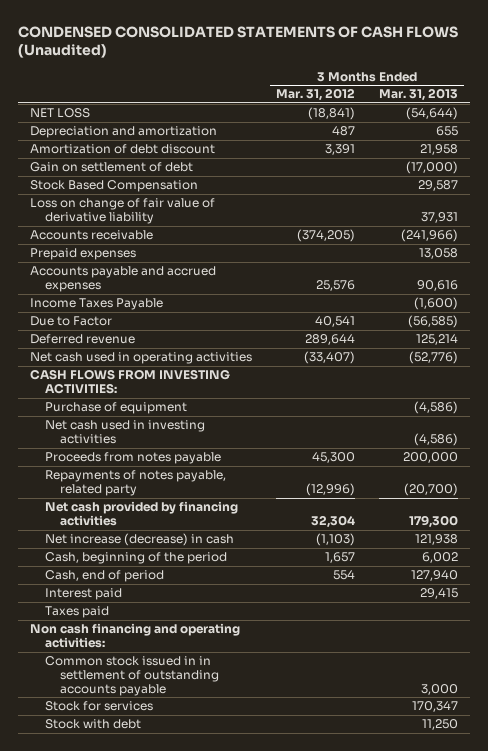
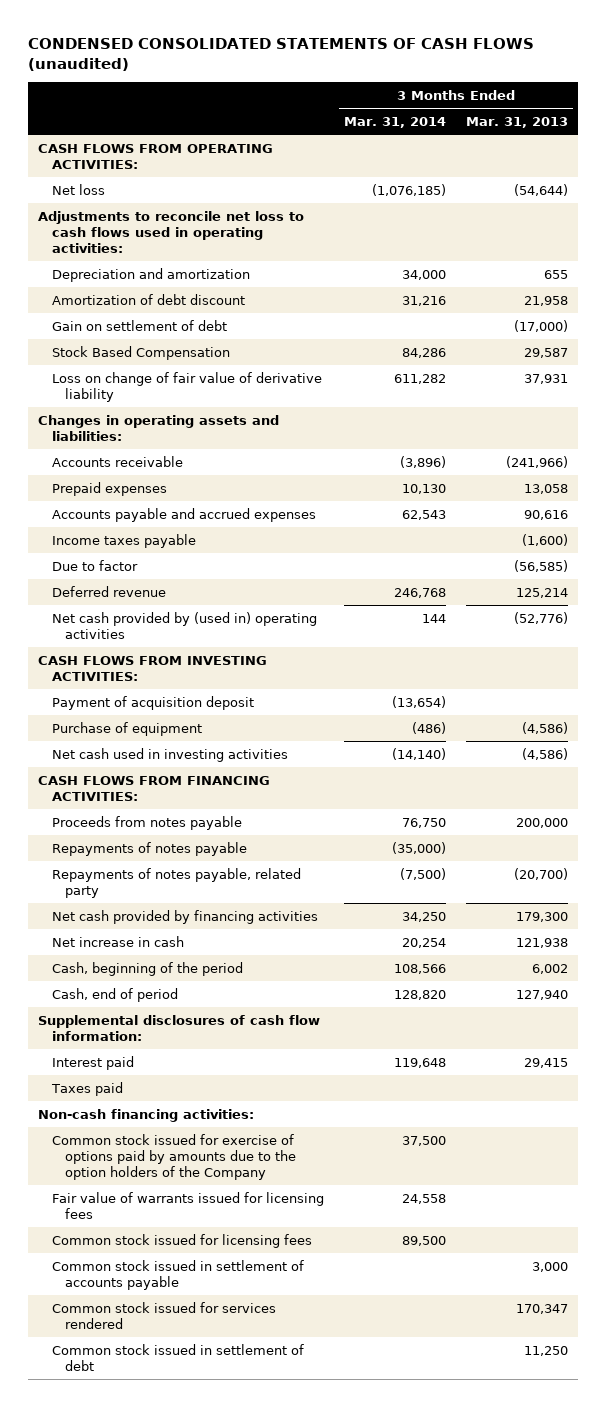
[18,25,459,59] CONDENSED CONSOLIDATED STATEMENTS OF CASH FLOWS (Unaudited) -> [28,37,535,71] CONDENSED CONSOLIDATED STATEMENTS OF CASH FLOWS (unaudited)
[275,88,355,102] Mar. 31, 2012 -> none
none -> [343,117,446,129] Mar. 31, 2014
none -> [38,143,274,169] CASH FLOWS FROM OPERATING ACTIVITIES:
[30,108,91,119] NET LOSS -> [51,183,105,195] Net loss
none -> [38,210,305,253] Adjustments to reconcile net loss to cash flows used in operating activities:
none -> [38,414,280,441] Changes in operating assets and liabilities:
[30,298,164,311] Income Taxes Payable -> [51,533,196,548] Income taxes payable
[30,316,113,327] Due to Factor -> [51,559,138,571] Due to factor
[30,352,253,365] Net cash used in operating activities -> [51,611,317,639] Net cash provided by (used in) operating activities
none -> [51,695,254,710] Payment of acquisition deposit
none -> [38,775,271,801] CASH FLOWS FROM FINANCING ACTIVITIES:
none -> [51,841,247,856] Repayments of notes payable
[44,533,234,547] Net increase (decrease) in cash -> [51,935,184,947] Net increase in cash
none -> [38,1014,321,1041] Supplemental disclosures of cash flow information:
[30,623,241,649] Non cash financing and operating activities: -> [38,1108,255,1122] Non-cash financing activities:
none -> [51,1133,296,1180] Common stock issued for exercise of options paid by amounts due to the option holders of the Company
none -> [51,1191,324,1219] Fair value of warrants issued for licensing fees
none -> [51,1233,312,1248] Common stock issued for licensing fees
[44,656,219,696] Common stock issued in in settlement of outstanding accounts payable -> [51,1259,304,1290] Common stock issued in settlement of accounts payable
[44,701,153,712] Stock for services -> [51,1301,276,1329] Common stock issued for services rendered
[44,719,141,730] Stock with debt -> [51,1343,304,1371] Common stock issued in settlement of debt

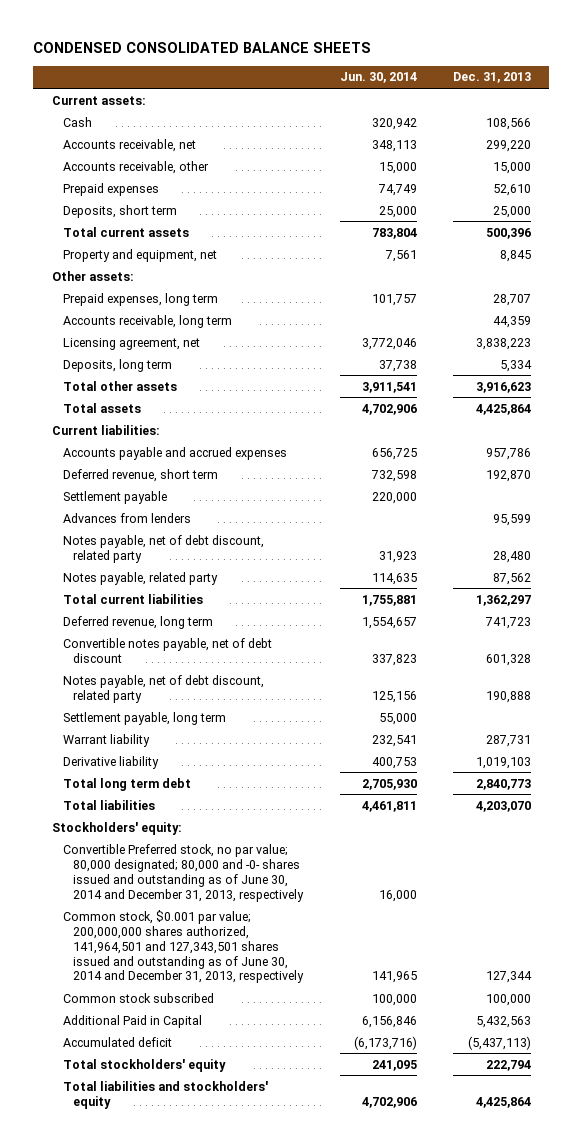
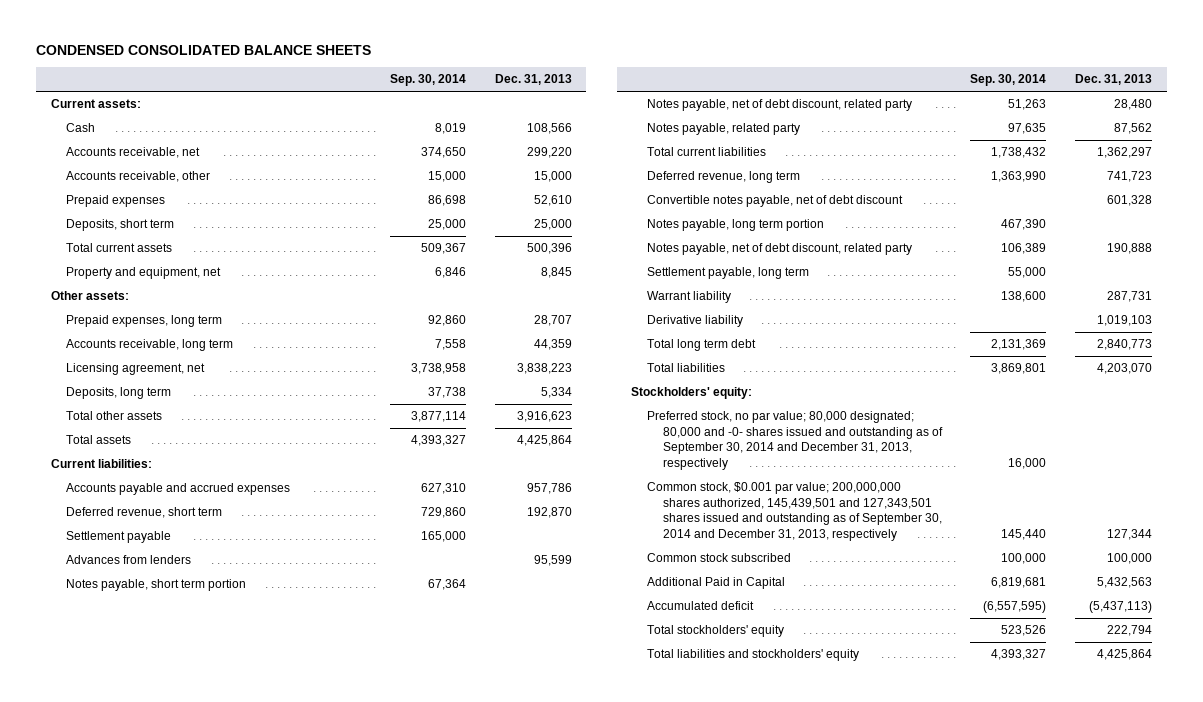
[339,72,417,84] Jun. 30, 2014 -> none
none -> [390,74,467,87] Sep. 30, 2014
none -> [66,579,247,592] Notes payable, short term portion
none -> [646,219,824,232] Notes payable, long term portion
[62,843,305,902] Convertible Preferred stock, no par value; 80,000 designated; 80,000 and -0- shares issued and outstanding as of June 30, 2014 and December 31, 2013, respectively -> [646,411,943,470] Preferred stock, no par value; 80,000 designated; 80,000 and -0- shares issued and outstanding as of September 30, 2014 and December 31, 2013, respectively
[62,909,305,984] Common stock, $0.001 par value; 200,000,000 shares authorized, 141,964,501 and 127,343,501 shares issued and outstanding as of June 30, 2014 and December 31, 2013, respectively -> [646,482,942,541] Common stock, $0.001 par value; 200,000,000 shares authorized, 145,439,501 and 127,343,501 shares issued and outstanding as of September 30, 2014 and December 31, 2013, respectively

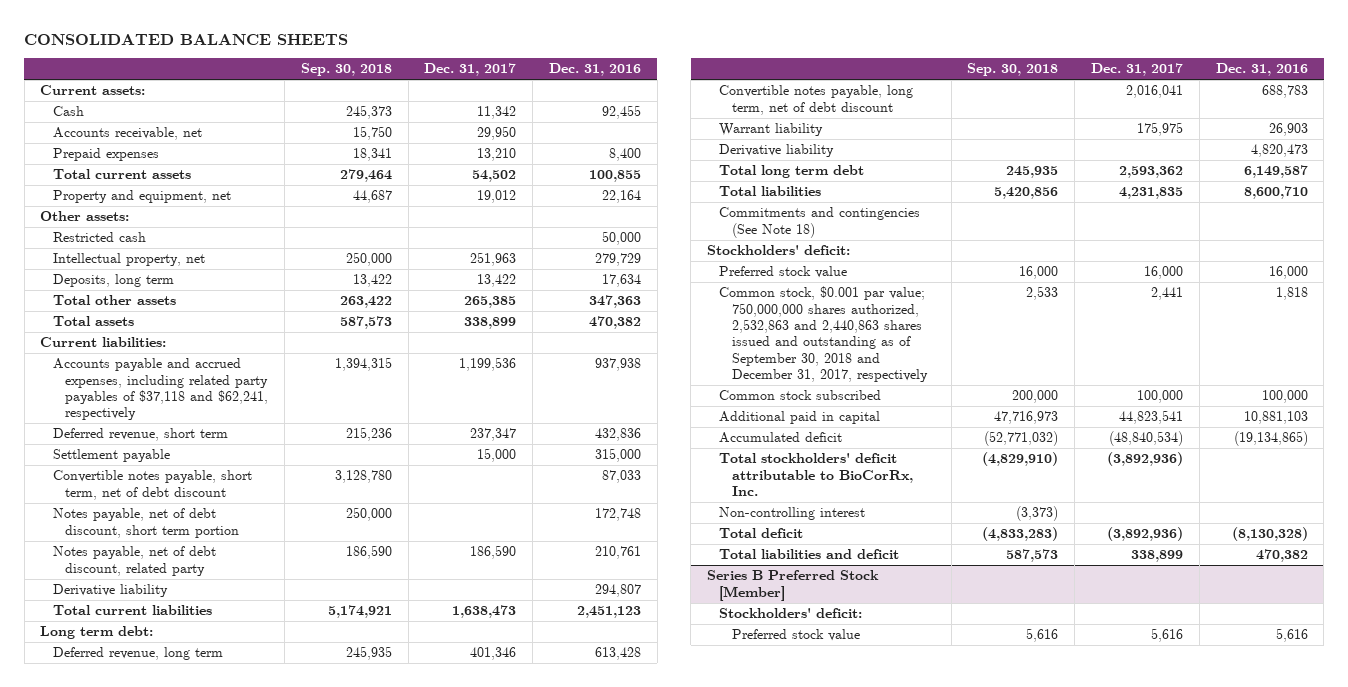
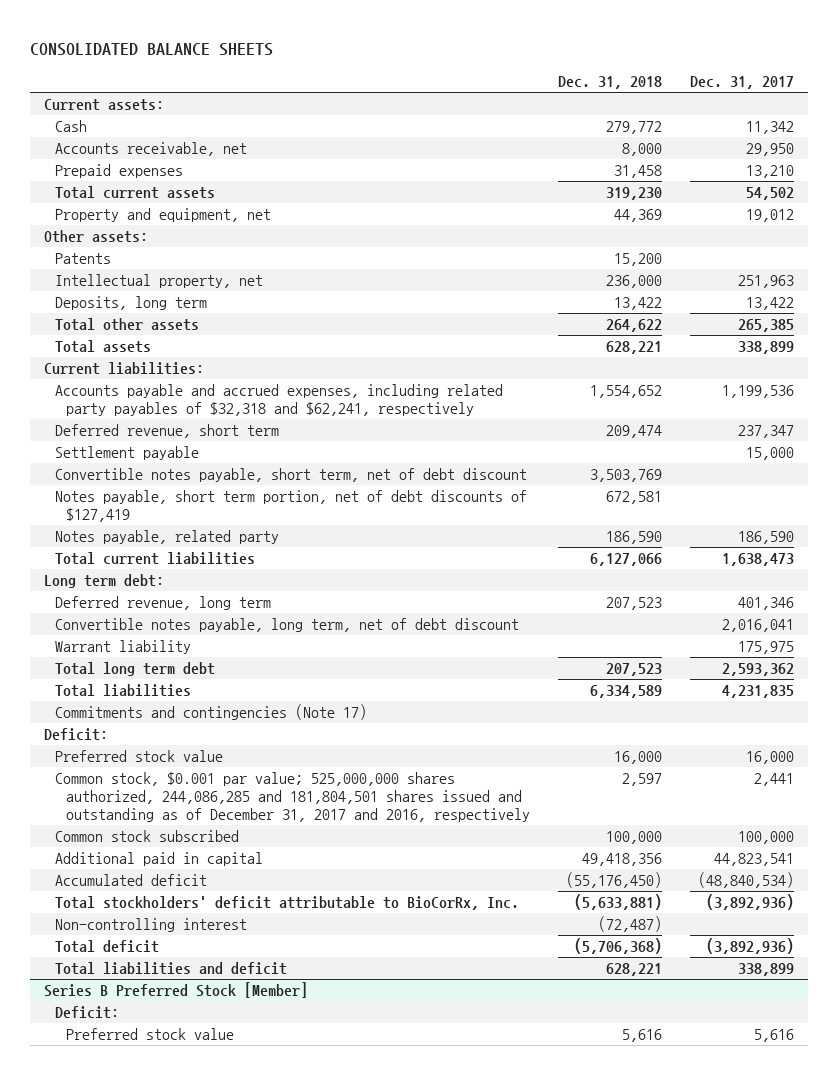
[300,63,392,77] Sep. 30, 2018 -> none
[549,63,642,77] Dec. 31, 2016 -> none
none -> [558,75,663,89] Dec. 31, 2018
[52,232,146,243] Restricted cash -> none
none -> [55,253,112,265] Patents
[52,358,269,421] Accounts payable and accrued expenses, including related party payables of $37,118 and $62,241, respectively -> [55,384,504,417] Accounts payable and accrued expenses, including related party payables of $32,318 and $62,241, respectively
[52,584,168,598] Derivative liability -> none
[52,508,240,538] Notes payable, net of debt discount, short term portion -> [55,490,528,523] Notes payable, short term portion, net of debt discounts of $127,419
[52,546,216,576] Notes payable, net of debt discount, related party -> [55,530,280,545] Notes payable, related party
[719,144,835,158] Derivative liability -> none
[719,207,921,238] Commitments and contingencies (See Note 18) -> [55,704,368,721] Commitments and contingencies (Note 17)
[706,245,850,256] Stockholders' deficit: -> [44,728,109,742] Deficit:
[719,286,928,382] Common stock, $0.001 par value; 750,000,000 shares authorized, 2,532,863 and 2,440,863 shares issued and outstanding as of September 30, 2018 and December 31, 2017, respectively -> [55,772,530,822] Common stock, $0.001 par value; 525,000,000 shares authorized, 244,086,285 and 181,804,501 shares issued and outstanding as of December 31, 2017 and 2016, respectively
[719,608,863,619] Stockholders' deficit: -> [55,1006,120,1020] Deficit:

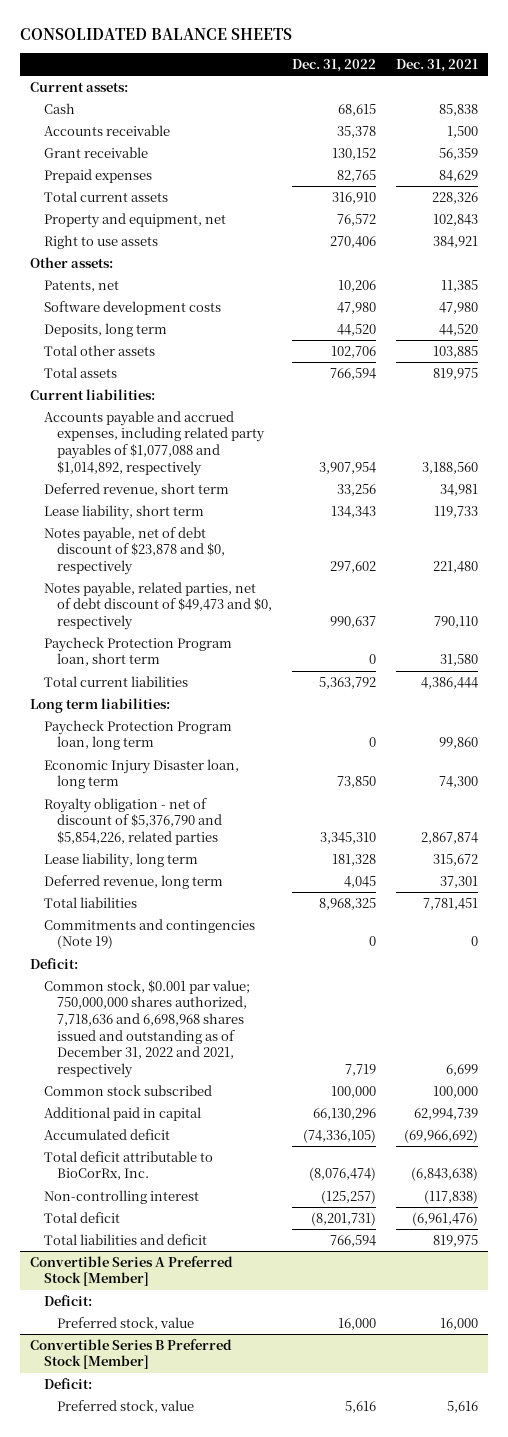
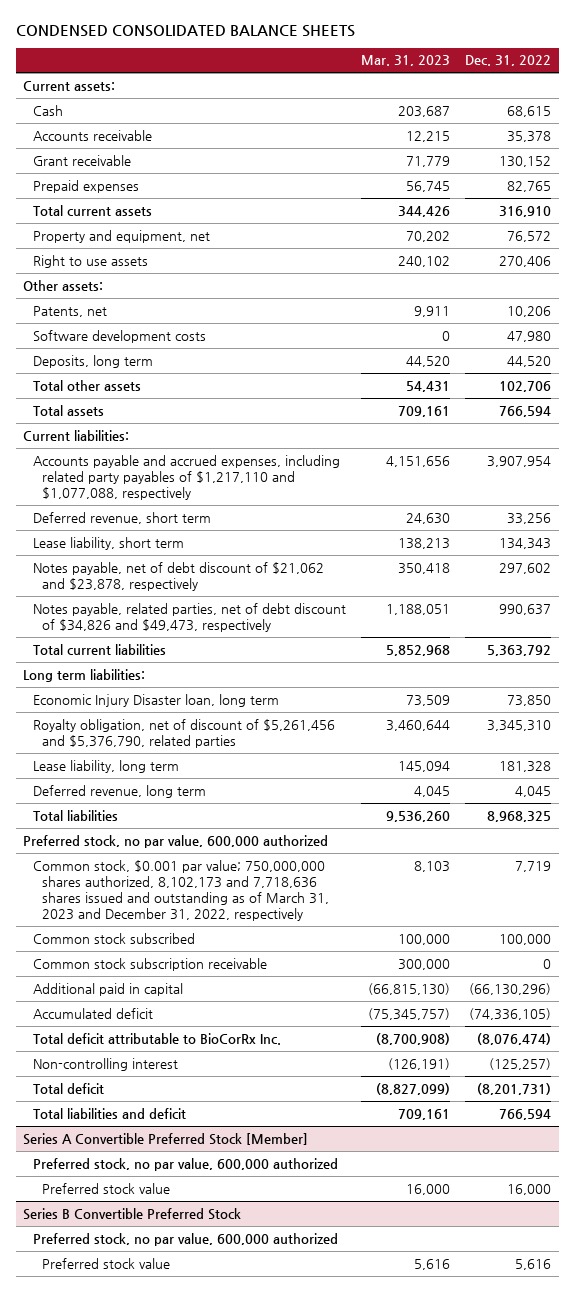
[19,28,292,41] CONSOLIDATED BALANCE SHEETS -> [15,25,355,38] CONDENSED CONSOLIDATED BALANCE SHEETS
[396,58,479,72] Dec. 31, 2021 -> none
none -> [360,55,450,67] Mar. 31, 2023
[43,410,266,476] Accounts payable and accrued expenses, including related party payables of $1,077,088 and $1,014,892, respectively -> [32,454,340,500] Accounts payable and accrued expenses, including related party payables of $1,217,110 and $1,077,088, respectively
[43,636,232,667] Paycheck Protection Program loan, short term -> none
[43,526,226,576] Notes payable, net of debt discount of $23,878 and $0, respectively -> [32,561,324,591] Notes payable, net of debt discount of $21,062 and $23,878, respectively
[43,581,273,631] Notes payable, related parties, net of debt discount of $49,473 and $0, respectively -> [32,602,346,632] Notes payable, related parties, net of debt discount of $34,826 and $49,473, respectively
[43,719,232,751] Paycheck Protection Program loan, long term -> none
[43,797,223,846] Royalty obligation - net of discount of $5,376,790 and $5,854,226, related parties -> [32,718,335,748] Royalty obligation, net of discount of $5,261,456 and $5,376,790, related parties
[43,918,255,950] Commitments and contingencies (Note 19) -> none
[29,957,78,969] Deficit: -> none
none -> [23,834,329,848] Preferred stock, no par value, 600,000 authorized
[43,979,250,1079] Common stock, $0.001 par value; 750,000,000 shares authorized, 7,718,636 and 6,698,968 shares issued and outstanding as of December 31, 2022 and 2021, respectively -> [32,859,330,921] Common stock, $0.001 par value; 750,000,000 shares authorized, 8,102,173 and 7,718,636 shares issued and outstanding as of March 31, 2023 and December 31, 2022, respectively
none -> [32,957,267,971] Common stock subscription receivable
[313,1107,377,1120] 66,130,296 -> [468,982,551,995] (66,130,296)
[43,1150,213,1181] Total deficit attributable to BioCorRx, Inc. -> [32,1032,281,1045] Total deficit attributable to BioCorRx Inc.
[43,1294,92,1306] Deficit: -> none
[43,1377,92,1389] Deficit: -> none
[29,1255,233,1287] Convertible Series A Preferred Stock [Member] -> [23,1132,309,1145] Series A Convertible Preferred Stock [Member]
none -> [32,1157,338,1171] Preferred stock, no par value, 600,000 authorized
[57,1316,195,1330] Preferred stock, value -> [42,1182,171,1194] Preferred stock value
[29,1338,232,1370] Convertible Series B Preferred Stock [Member] -> [23,1207,242,1220] Series B Convertible Preferred Stock
none -> [32,1232,338,1246] Preferred stock, no par value, 600,000 authorized
[57,1399,195,1413] Preferred stock, value -> [42,1257,171,1269] Preferred stock value

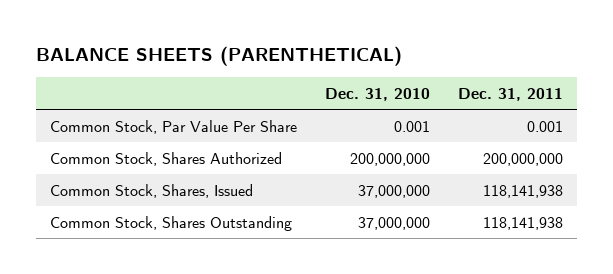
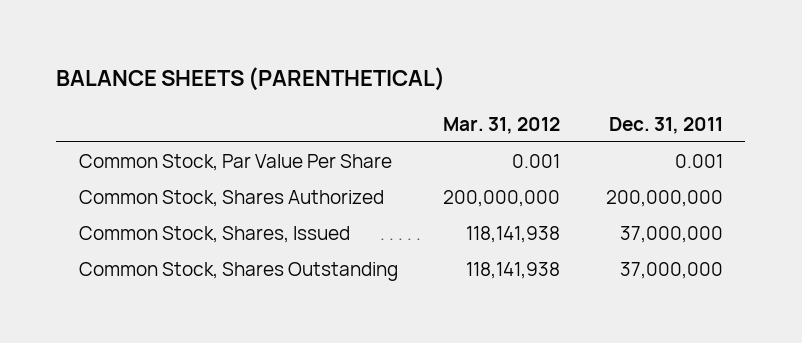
[325,87,431,101] Dec. 31, 2010 -> none
none -> [443,116,561,134] Mar. 31, 2012
[482,184,563,198] 118,141,938 -> [619,226,723,244] 37,000,000
[482,216,563,230] 118,141,938 -> [619,262,723,280] 37,000,000

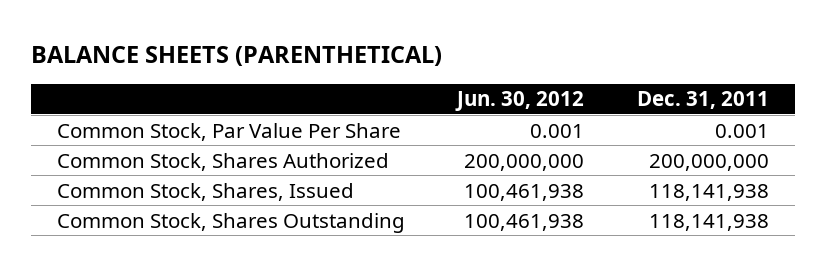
[443,116,561,134] Mar. 31, 2012 -> none
none -> [455,91,585,112] Jun. 30, 2012
[619,226,723,244] 37,000,000 -> [648,183,769,201] 118,141,938
[619,262,723,280] 37,000,000 -> [648,213,769,231] 118,141,938

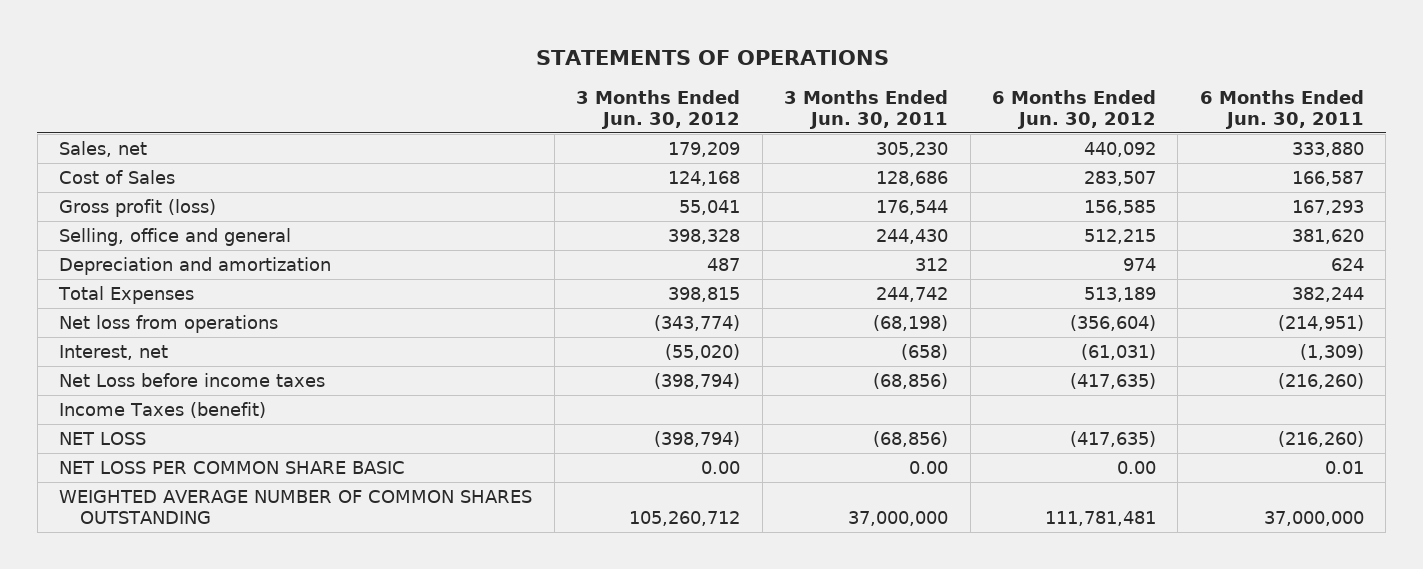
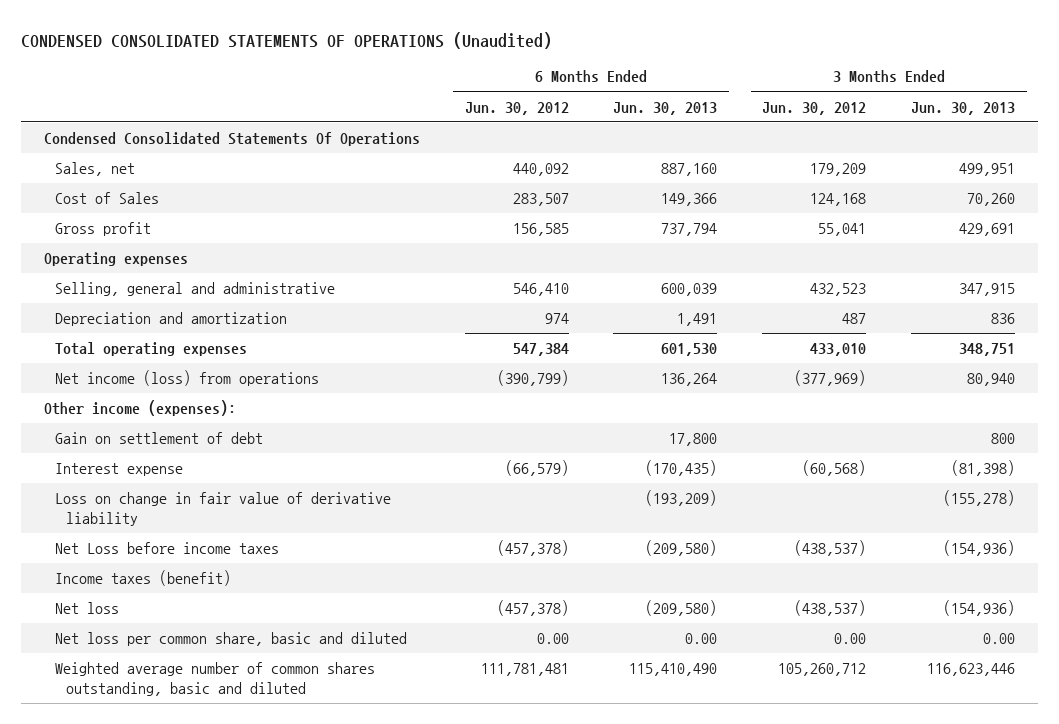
[535,49,889,65] STATEMENTS OF OPERATIONS -> [21,31,553,49] CONDENSED CONSOLIDATED STATEMENTS OF OPERATIONS (Unaudited)
[784,89,949,129] 3 Months Ended Jun. 30, 2011 -> none
[1199,89,1364,129] 6 Months Ended Jun. 30, 2011 -> none
none -> [613,101,718,115] Jun. 30, 2013
none -> [911,101,1016,115] Jun. 30, 2013
none -> [43,132,420,147] Condensed Consolidated Statements Of Operations
[59,198,217,217] Gross profit (loss) -> [54,222,151,237] Gross profit
none -> [43,252,188,267] Operating expenses
[59,227,292,246] Selling, office and general -> [54,282,335,297] Selling, general and administrative
[668,228,741,244] 398,328 -> [810,283,867,297] 432,523
[1083,228,1156,244] 512,215 -> [512,283,569,297] 546,410
[58,285,195,304] Total Expenses -> [54,342,247,357] Total operating expenses
[668,286,741,302] 398,815 -> [810,343,867,357] 433,010
[1083,286,1156,302] 513,189 -> [512,343,569,357] 547,384
[59,314,279,333] Net loss from operations -> [54,370,319,387] Net income (loss) from operations
[654,314,741,331] (343,774) -> [794,370,867,387] (377,969)
[1069,314,1156,331] (356,604) -> [496,370,569,387] (390,799)
none -> [43,400,236,417] Other income (expenses):
none -> [54,432,263,445] Gain on settlement of debt
[59,344,169,360] Interest, net -> [54,463,183,477] Interest expense
[665,343,741,360] (55,020) -> [802,460,867,477] (60,568)
[1080,343,1156,360] (61,031) -> [504,460,569,477] (66,579)
none -> [54,492,391,526] Loss on change in fair value of derivative liability
[654,372,741,389] (398,794) -> [794,540,867,557] (438,537)
[1069,372,1156,389] (417,635) -> [496,540,569,557] (457,378)
[59,401,267,418] Income Taxes (benefit) -> [54,570,231,587] Income taxes (benefit)
[59,431,147,445] NET LOSS -> [54,602,119,615] Net loss
[654,430,741,447] (398,794) -> [794,600,867,617] (438,537)
[1069,430,1156,447] (417,635) -> [496,600,569,617] (457,378)
[59,460,406,474] NET LOSS PER COMMON SHARE BASIC -> [54,632,407,647] Net loss per common share, basic and diluted
[59,489,533,524] WEIGHTED AVERAGE NUMBER OF COMMON SHARES OUTSTANDING -> [54,662,375,696] Weighted average number of common shares outstanding, basic and diluted

